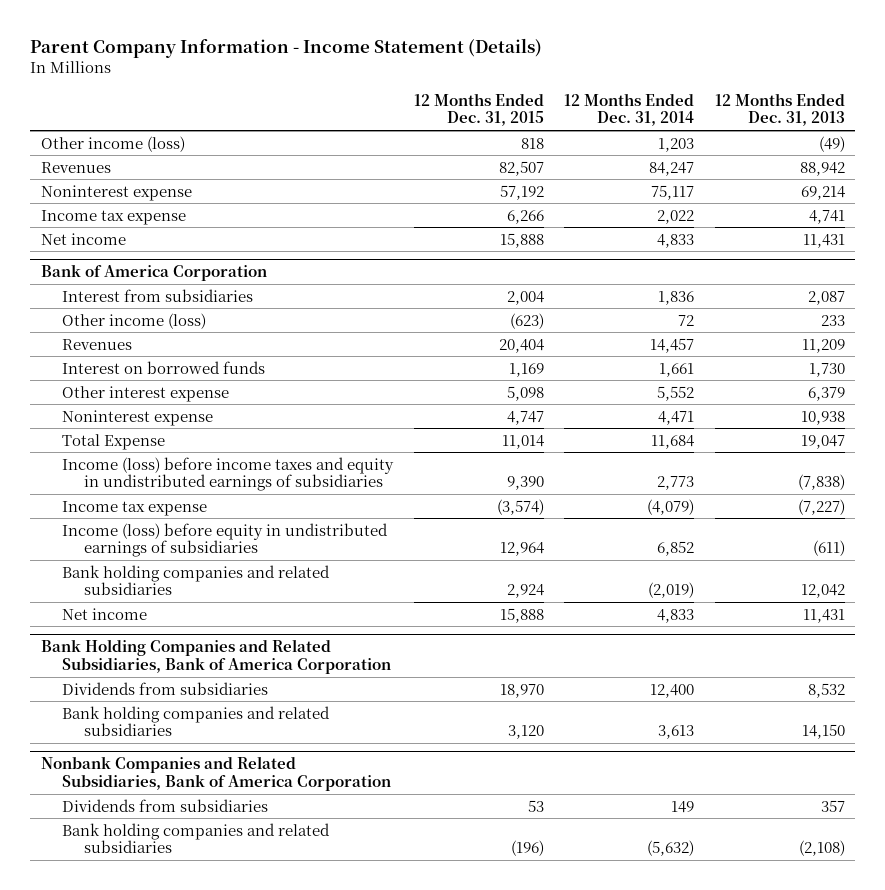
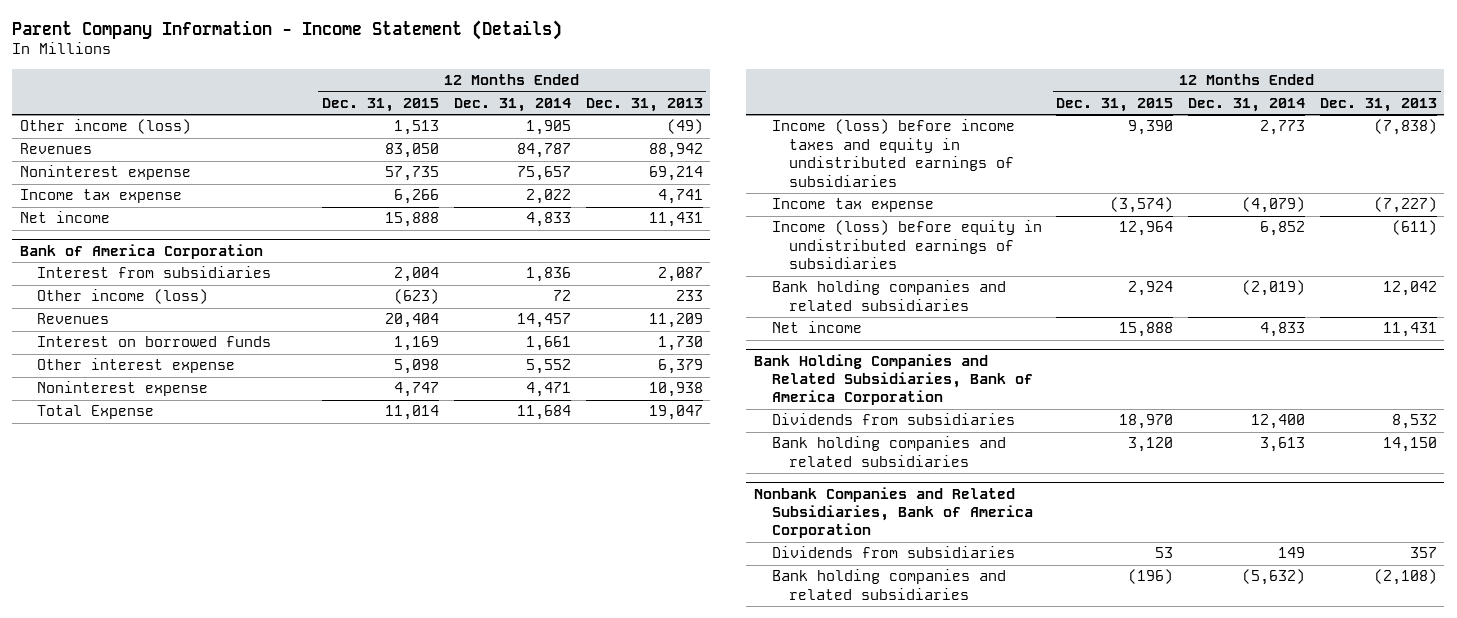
[520,137,544,149] 818 -> [394,120,440,136] 1,513
[658,137,695,152] 1,203 -> [525,120,571,136] 1,905
[498,160,544,176] 82,507 -> [385,143,440,159] 83,050
[649,161,695,176] 84,247 -> [516,143,571,159] 84,787
[499,184,544,200] 57,192 -> [385,166,440,182] 57,735
[651,184,695,200] 75,117 -> [516,166,571,182] 75,657

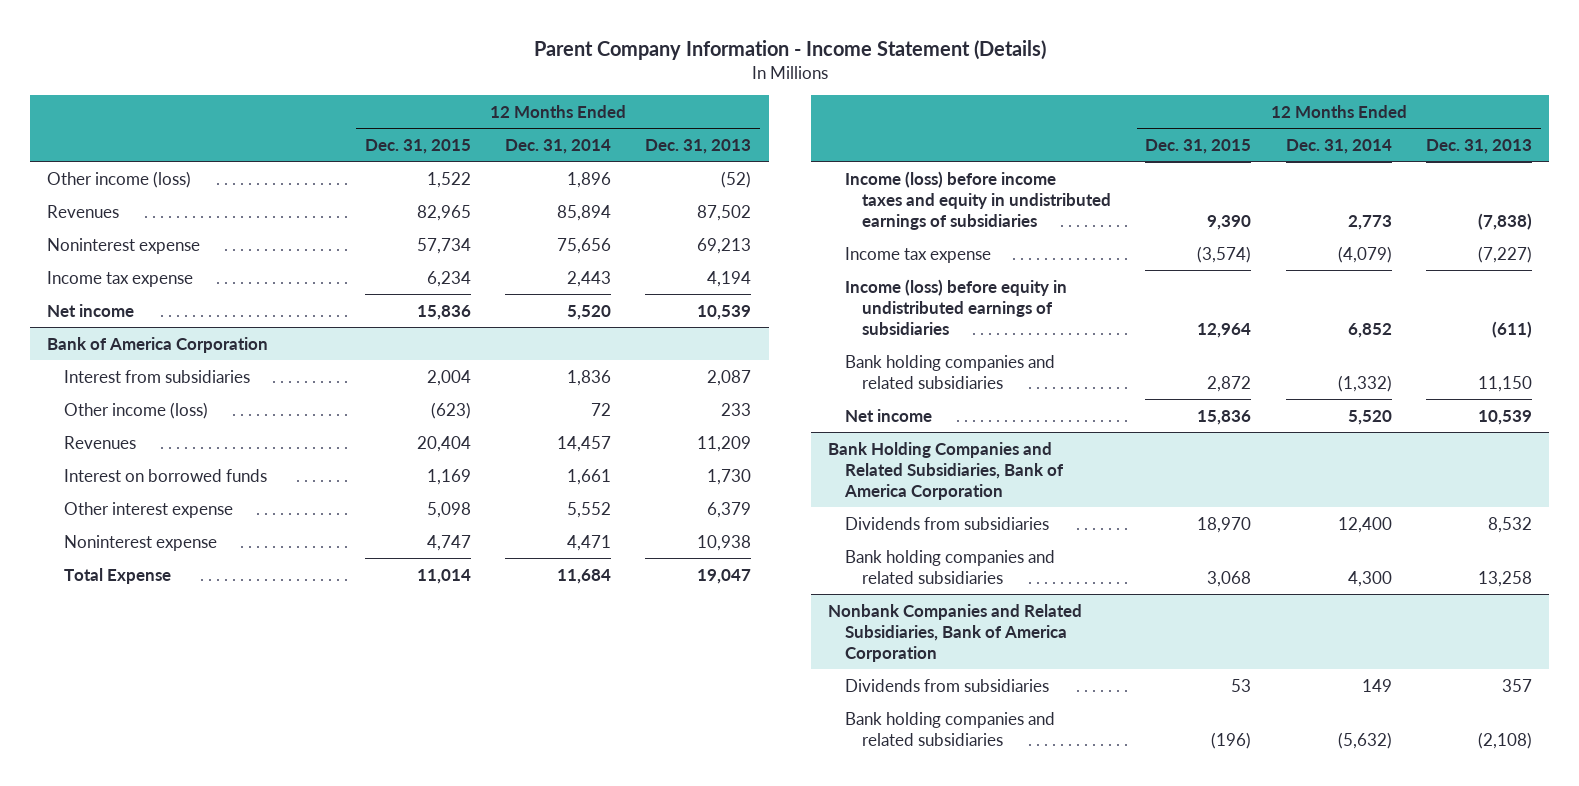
[394,120,440,136] 1,513 -> [426,171,471,188] 1,522
[525,120,571,136] 1,905 -> [567,171,612,188] 1,896
[666,119,703,135] (49) -> [721,170,752,188] (52)
[385,143,440,159] 83,050 -> [416,204,471,221] 82,965
[516,143,571,159] 84,787 -> [557,204,612,221] 85,894
[648,143,703,159] 88,942 -> [697,204,752,221] 87,502
[385,166,440,182] 57,735 -> [416,237,471,254] 57,734
[516,166,571,182] 75,657 -> [557,237,612,254] 75,656
[648,166,703,182] 69,214 -> [697,237,752,254] 69,213
[394,189,440,205] 6,266 -> [426,270,471,287] 6,234
[525,189,571,205] 2,022 -> [567,270,612,287] 2,443
[657,189,703,205] 4,741 -> [707,270,752,287] 4,194
[385,212,440,228] 15,888 -> [416,304,471,320] 15,836
[525,212,571,228] 4,833 -> [567,304,612,320] 5,520
[648,212,703,228] 11,431 -> [697,304,752,320] 10,539
[1128,281,1174,297] 2,924 -> [1207,375,1252,392] 2,872
[1242,280,1306,297] (2,019) -> [1337,374,1392,392] (1,332)
[1383,281,1438,297] 12,042 -> [1478,375,1533,392] 11,150
[1119,322,1174,338] 15,888 -> [1197,409,1252,425] 15,836
[1260,322,1306,338] 4,833 -> [1347,409,1392,425] 5,520
[1383,322,1438,338] 11,431 -> [1478,409,1533,425] 10,539
[1128,437,1174,453] 3,120 -> [1207,570,1252,587] 3,068
[1260,437,1306,453] 3,613 -> [1347,570,1392,587] 4,300
[1383,437,1438,453] 14,150 -> [1478,570,1533,587] 13,258

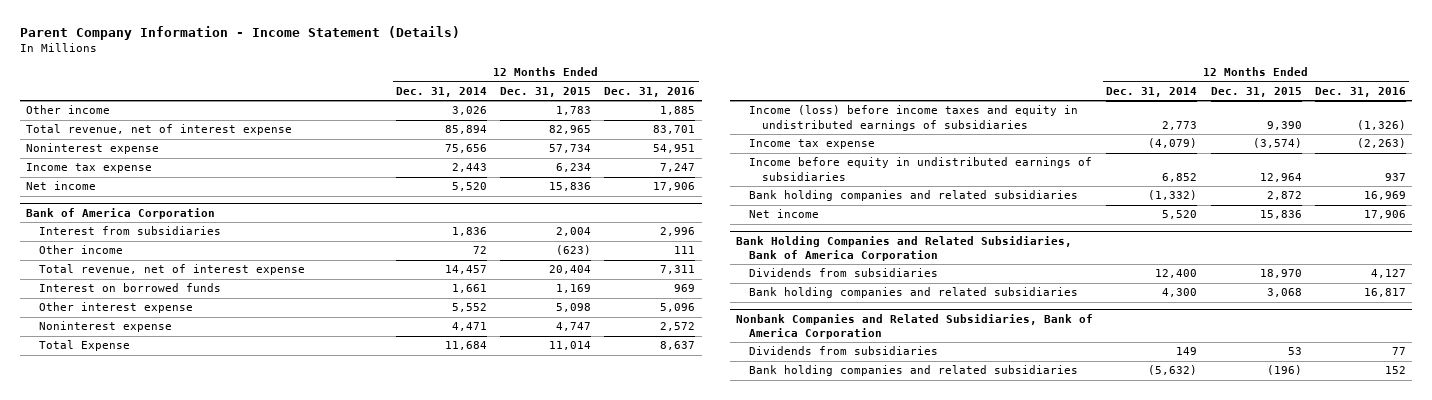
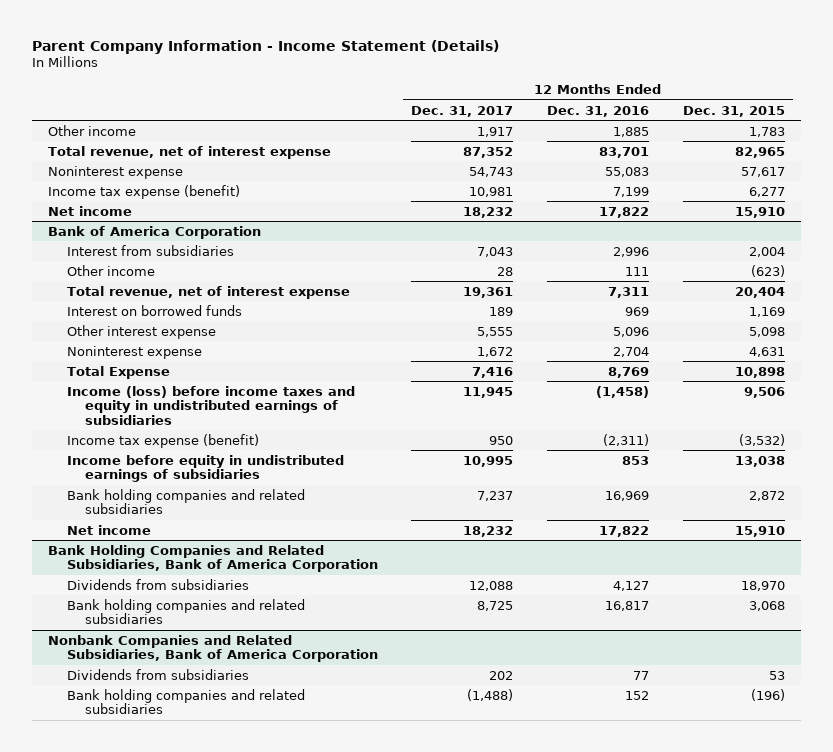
[396,86,488,97] Dec. 31, 2014 -> none
none -> [411,105,514,117] Dec. 31, 2017
[549,144,592,154] 57,734 -> [740,166,785,177] 57,617
[653,144,696,154] 54,951 -> [604,166,649,177] 55,083
[26,163,153,174] Income tax expense -> [48,184,241,199] Income tax expense (benefit)
[556,163,592,173] 6,234 -> [748,186,785,197] 6,277
[660,163,696,173] 7,247 -> [612,186,649,197] 7,199
[549,182,592,192] 15,836 -> [734,206,785,218] 15,910
[653,182,696,192] 17,906 -> [598,206,649,218] 17,822
[556,322,592,332] 4,747 -> [748,346,785,357] 4,631
[660,322,696,332] 2,572 -> [612,346,649,357] 2,704
[549,341,592,351] 11,014 -> [734,366,785,378] 10,898
[660,341,696,351] 8,637 -> [607,366,649,378] 8,769
[1266,120,1302,130] 9,390 -> [743,386,785,398] 9,506
[1356,119,1406,130] (1,326) -> [595,385,649,398] (1,458)
[749,139,876,150] Income tax expense -> [66,433,259,448] Income tax expense (benefit)
[1252,138,1302,149] (3,574) -> [738,433,785,446] (3,532)
[1356,138,1406,149] (2,263) -> [602,433,649,446] (2,311)
[1259,172,1302,182] 12,964 -> [734,455,785,467] 13,038
[1384,172,1406,181] 937 -> [621,455,649,465] 853
[1259,210,1302,220] 15,836 -> [734,525,785,537] 15,910
[1363,210,1406,220] 17,906 -> [598,525,649,537] 17,822

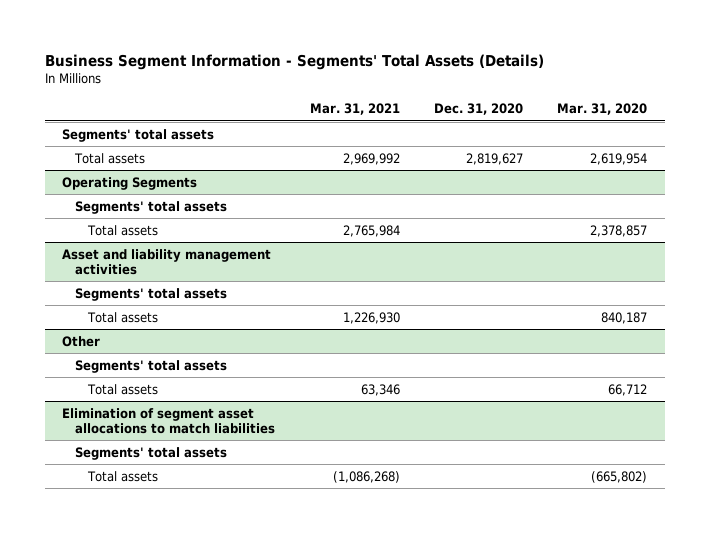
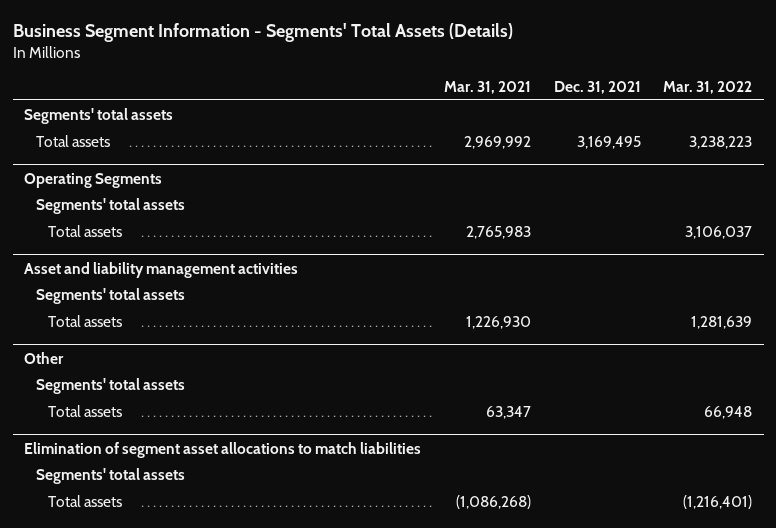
[434,103,524,116] Dec. 31, 2020 -> none
[557,103,648,116] Mar. 31, 2020 -> none
none -> [553,80,641,94] Dec. 31, 2021
none -> [663,80,753,94] Mar. 31, 2022
[342,224,400,237] 2,765,984 -> [465,225,531,239] 2,765,983
[360,383,400,396] 63,346 -> [485,405,531,419] 63,347

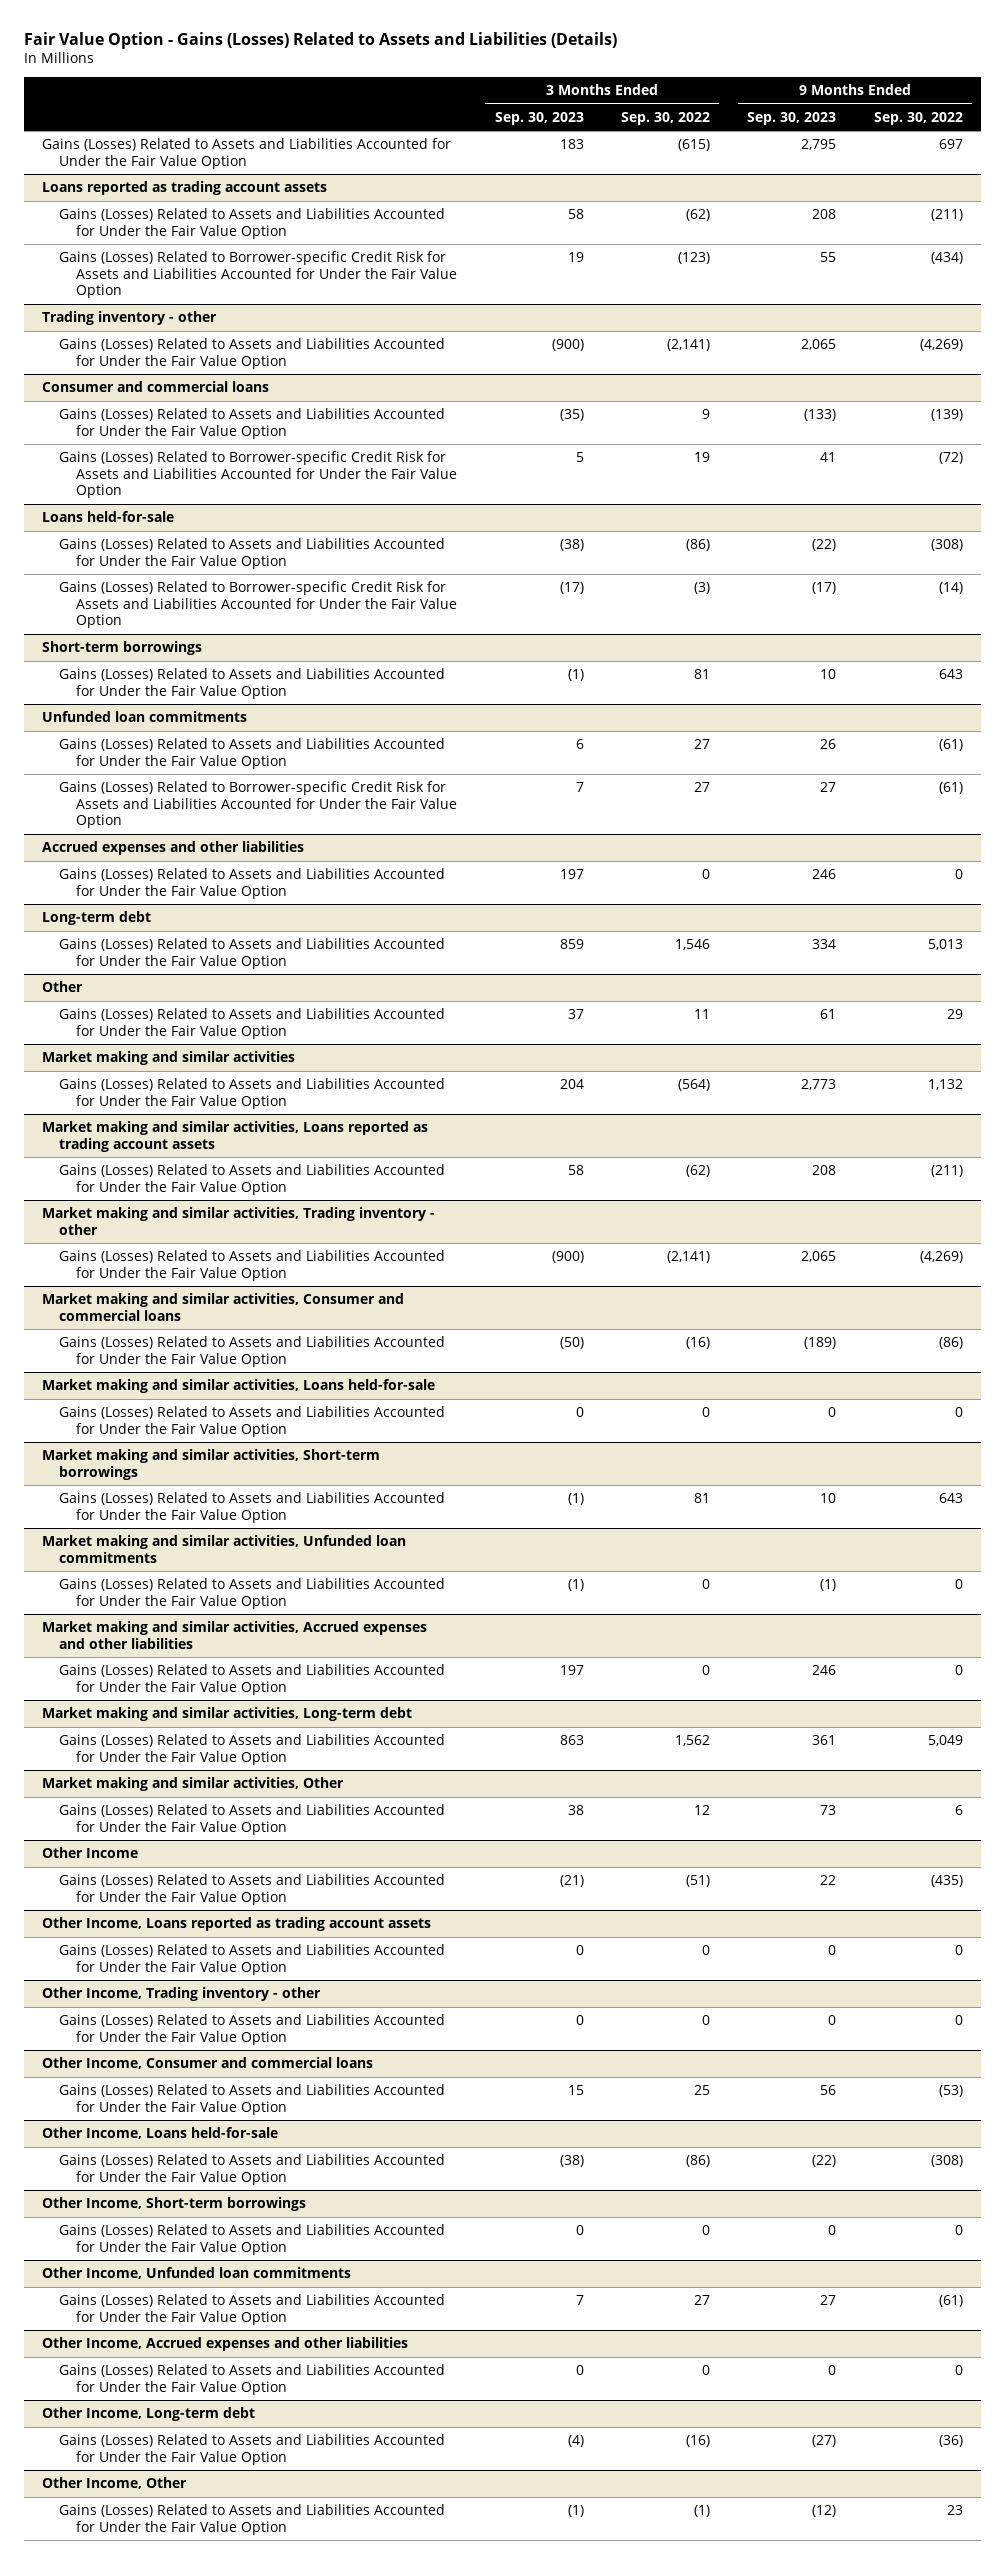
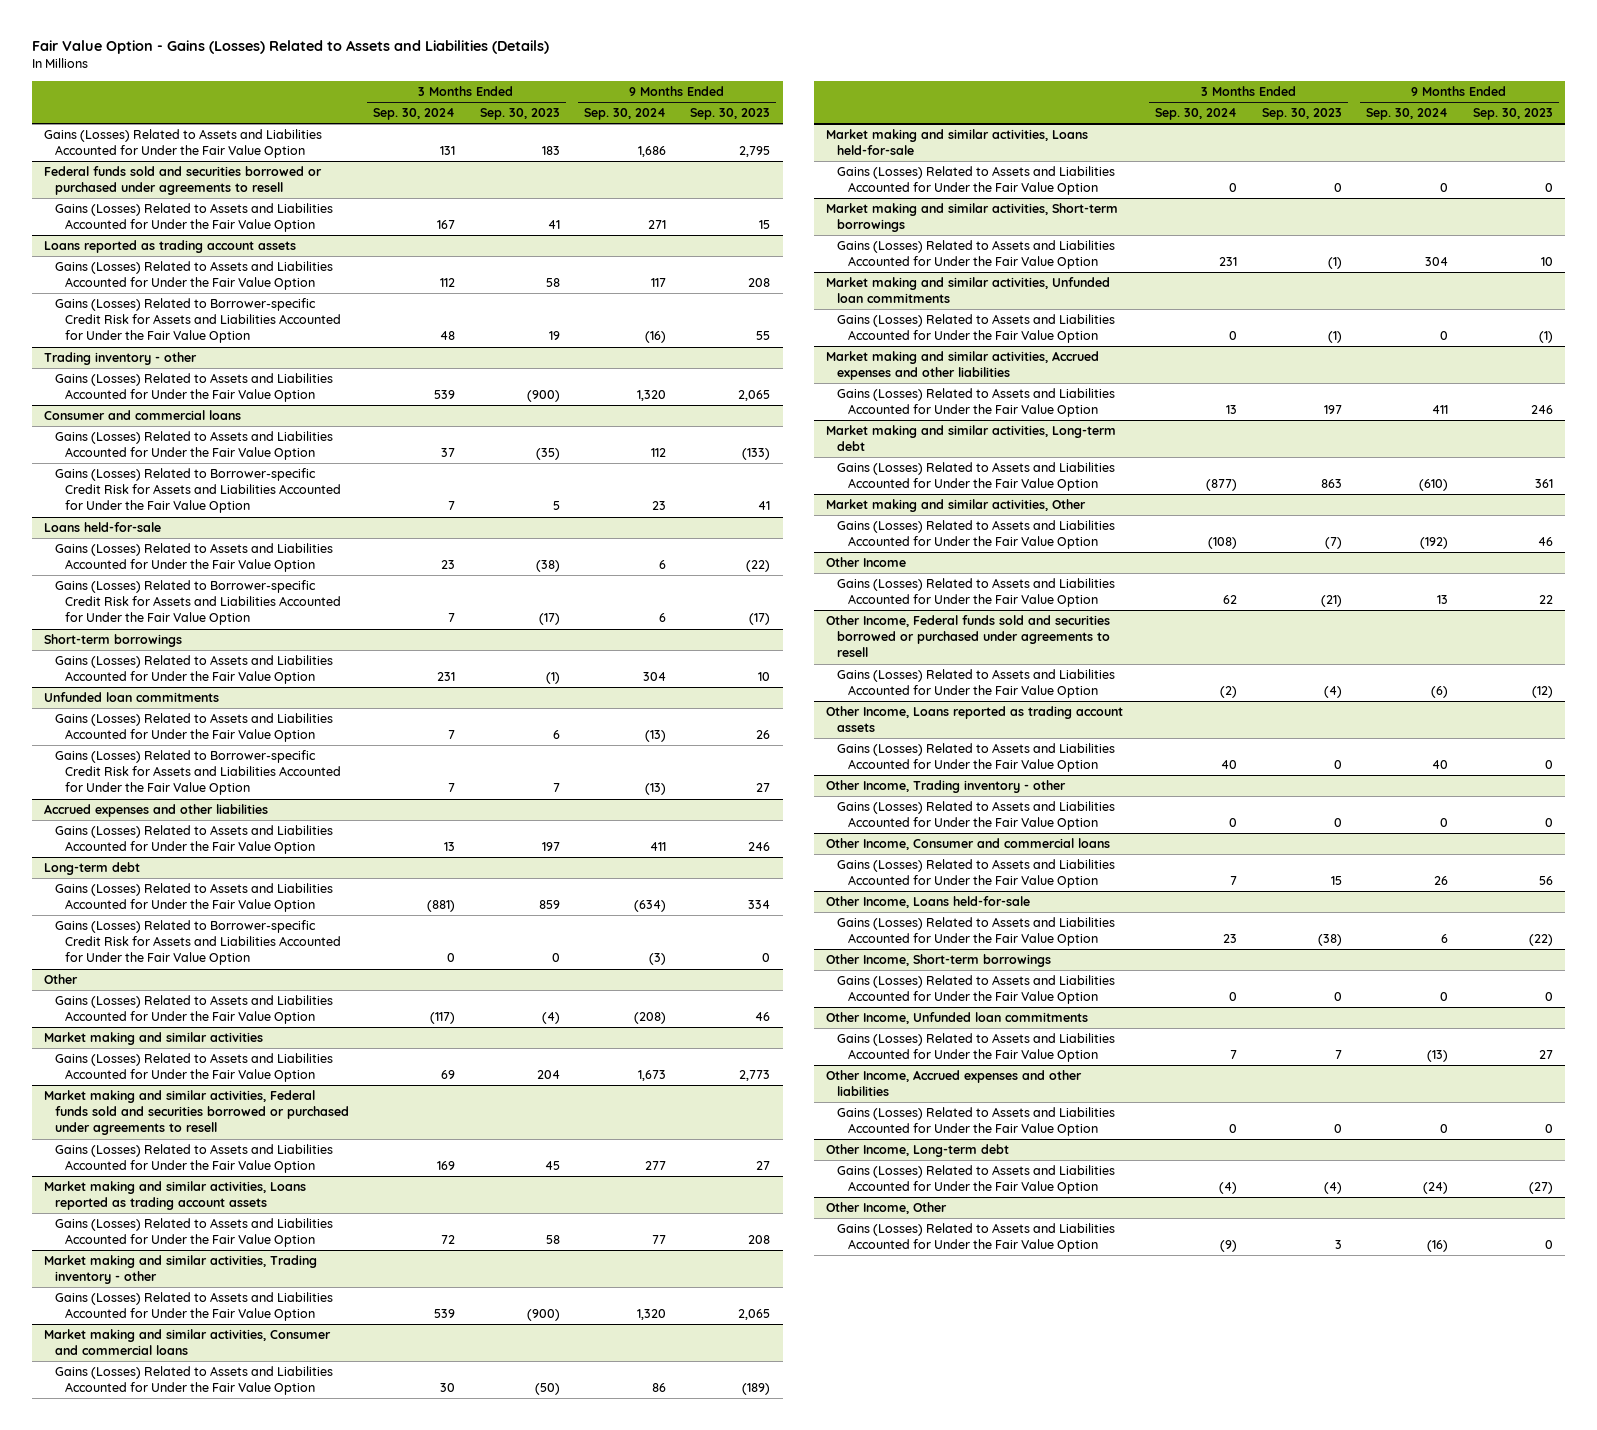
[621,111,711,125] Sep. 30, 2022 -> none
[873,111,963,125] Sep. 30, 2022 -> none
none -> [373,108,456,121] Sep. 30, 2024
none -> [583,108,666,121] Sep. 30, 2024
none -> [44,166,323,196] Federal funds sold and securities borrowed or purchased under agreements to resell
none -> [54,203,333,233] Gains (Losses) Related to Assets and Liabilities Accounted for Under the Fair Value Option
none -> [54,920,342,966] Gains (Losses) Related to Borrower-specific Credit Risk for Assets and Liabilities Accounted for Under the Fair Value Option
[567,1009,584,1020] 37 -> [541,1012,560,1025] (4)
[820,1009,837,1020] 61 -> [755,1012,771,1022] 46
none -> [44,1090,349,1136] Market making and similar activities, Federal funds sold and securities borrowed or purchased under agreements to resell
none -> [54,1144,333,1174] Gains (Losses) Related to Assets and Liabilities Accounted for Under the Fair Value Option
[567,1805,584,1816] 38 -> [1324,537,1342,550] (7)
[820,1805,837,1816] 73 -> [1537,537,1553,547] 46
none -> [826,615,1111,658] Other Income, Federal funds sold and securities borrowed or purchased under agreements to resell
none -> [836,669,1115,699] Gains (Losses) Related to Assets and Liabilities Accounted for Under the Fair Value Option
[567,2505,584,2518] (1) -> [1334,1240,1342,1250] 3
[812,2505,837,2518] (12) -> [1544,1240,1553,1250] 0

